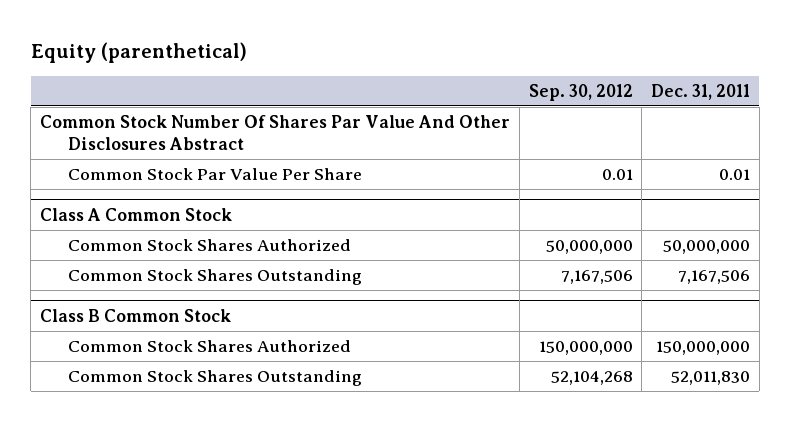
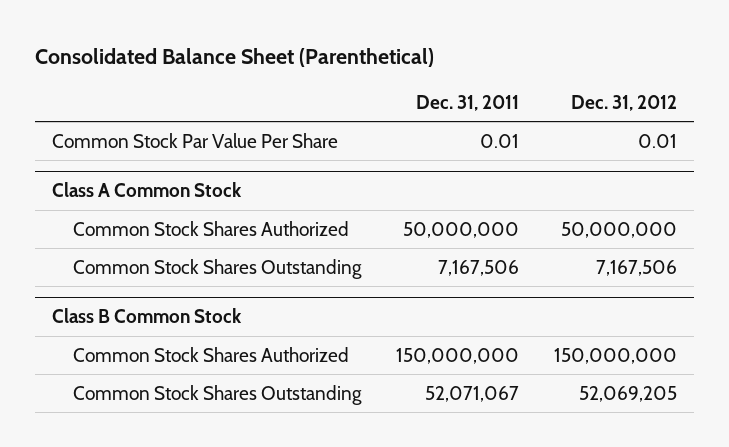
[30,42,247,64] Equity (parenthetical) -> [35,48,435,68] Consolidated Balance Sheet (Parenthetical)
[528,83,633,101] Sep. 30, 2012 -> none
none -> [570,94,677,111] Dec. 31, 2012
[40,115,511,150] Common Stock Number Of Shares Par Value And Other Disclosures Abstract -> none
[671,371,751,386] 52,011,830 -> [424,385,519,402] 52,071,067

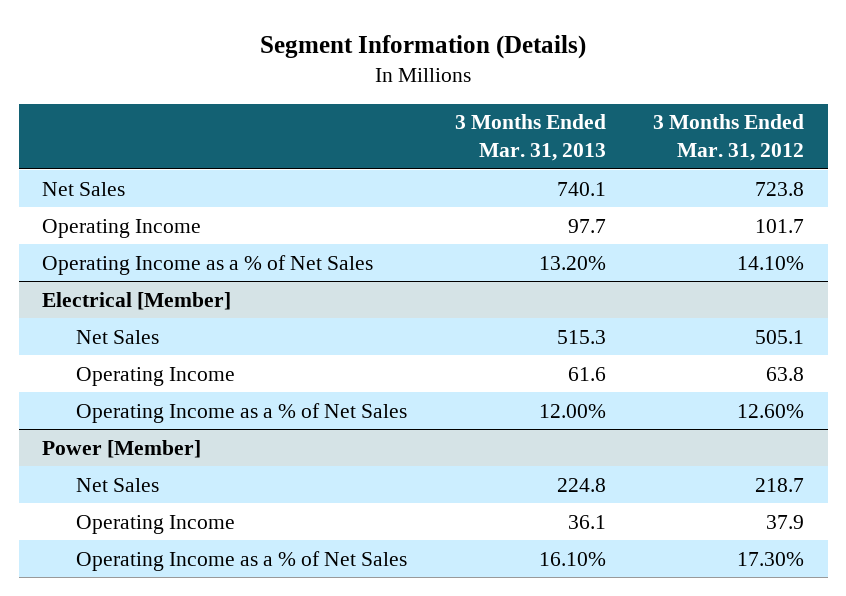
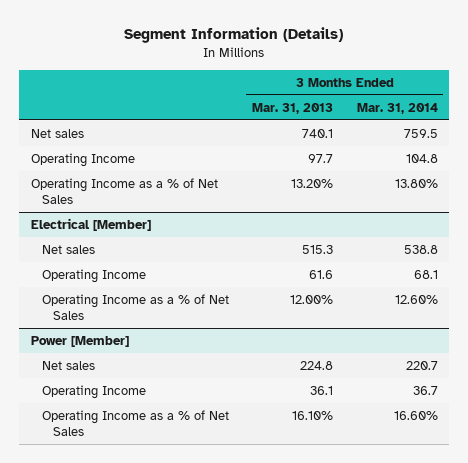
[653,114,805,161] 3 Months Ended Mar. 31, 2012 -> none
none -> [356,102,438,114] Mar. 31, 2014
[42,181,126,196] Net Sales -> [30,128,84,138] Net sales
[76,329,160,344] Net Sales -> [41,244,95,254] Net sales
[76,477,160,492] Net Sales -> [41,360,95,370] Net sales

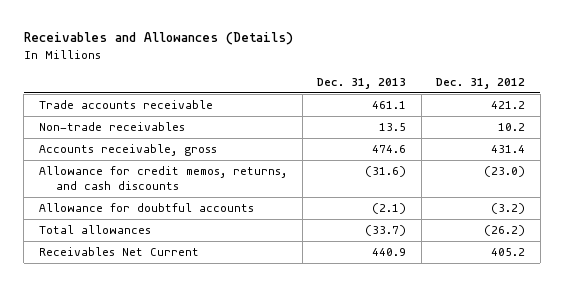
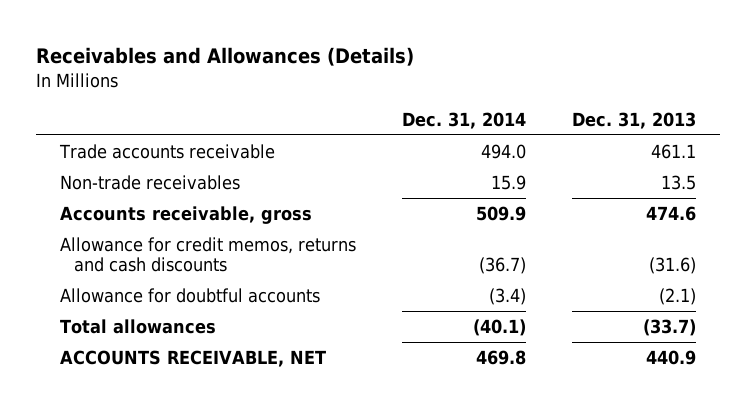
[436,77,526,89] Dec. 31, 2012 -> none
none -> [402,111,527,129] Dec. 31, 2014
[39,166,288,191] Allowance for credit memos, returns, and cash discounts -> [59,236,356,273] Allowance for credit memos, returns and cash discounts
[39,247,200,257] Receivables Net Current -> [59,349,326,367] ACCOUNTS RECEIVABLE, NET

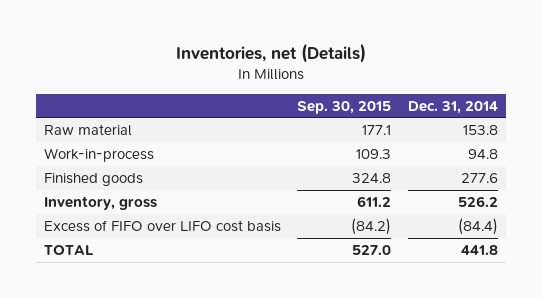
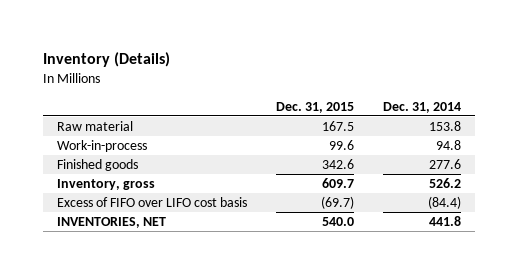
[175,42,366,63] Inventories, net (Details) -> [42,52,170,68] Inventory (Details)
[297,100,392,114] Sep. 30, 2015 -> none
none -> [276,101,355,113] Dec. 31, 2015
[44,244,95,255] TOTAL -> [57,217,167,229] INVENTORIES, NET

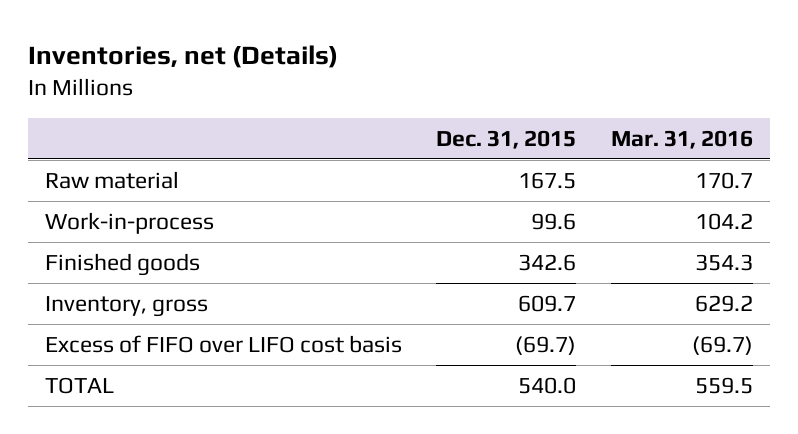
[42,52,170,68] Inventory (Details) -> [27,44,338,68] Inventories, net (Details)
[382,101,461,113] Dec. 31, 2014 -> none
none -> [610,129,753,149] Mar. 31, 2016
[57,217,167,229] INVENTORIES, NET -> [45,376,115,394] TOTAL

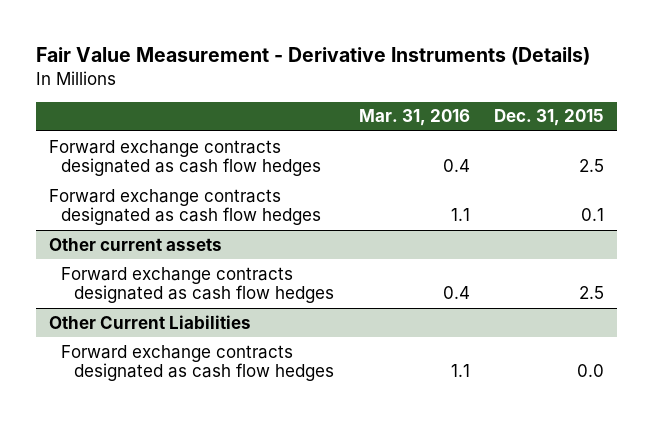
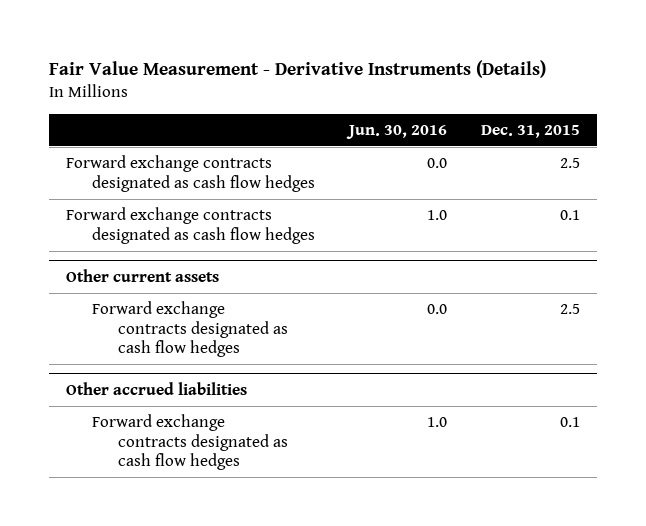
[358,109,470,127] Mar. 31, 2016 -> none
none -> [346,125,448,140] Jun. 30, 2016
[48,314,251,329] Other Current Liabilities -> [66,381,248,395] Other accrued liabilities
[577,364,605,378] 0.0 -> [560,417,581,428] 0.1

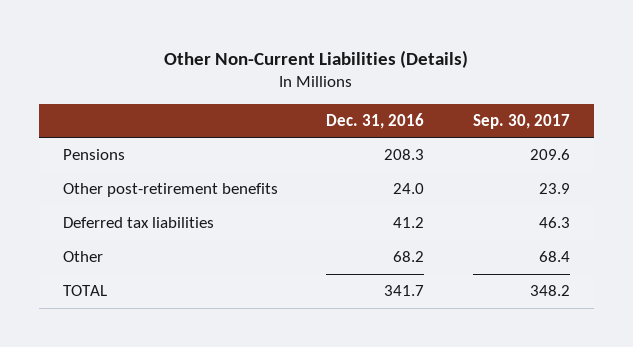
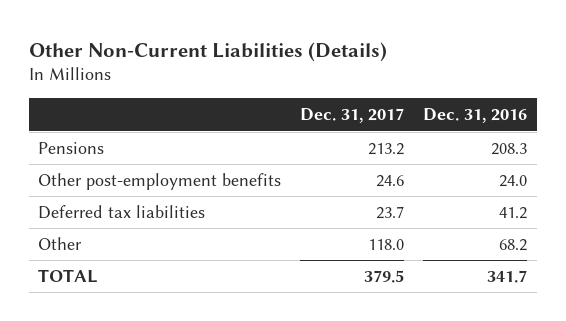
[472,113,570,129] Sep. 30, 2017 -> none
none -> [300,108,405,124] Dec. 31, 2017
[62,183,278,198] Other post-retirement benefits -> [38,173,282,191] Other post-employment benefits

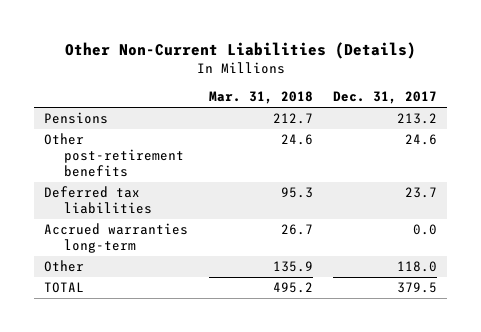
[423,108,528,124] Dec. 31, 2016 -> none
none -> [208,91,313,105] Mar. 31, 2018
[38,173,282,191] Other post-employment benefits -> [44,133,185,178] Other post-retirement benefits
none -> [44,223,189,254] Accrued warranties long-term

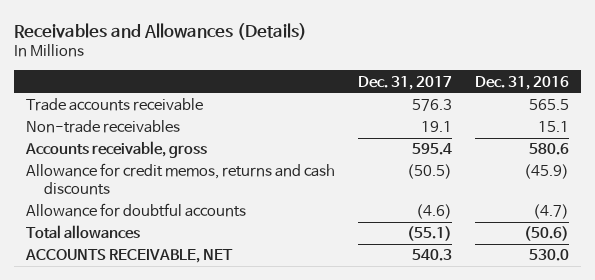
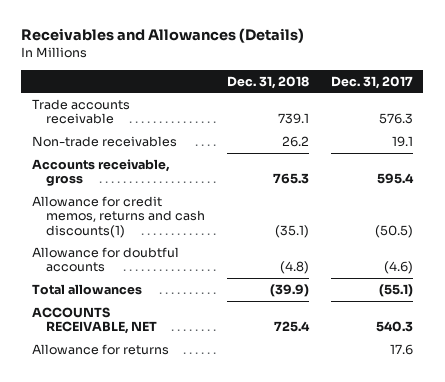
[475,75,570,90] Dec. 31, 2016 -> none
none -> [226,75,309,89] Dec. 31, 2018
[25,163,335,195] Allowance for credit memos, returns and cash discounts -> [31,195,206,238] Allowance for credit memos, returns and cash discounts(1)
none -> [31,343,169,355] Allowance for returns

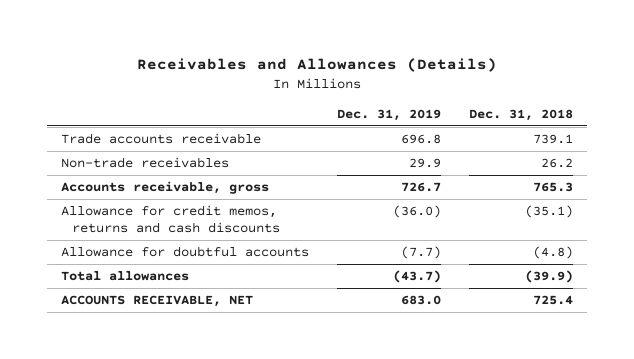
[330,75,413,89] Dec. 31, 2017 -> none
none -> [336,108,441,121] Dec. 31, 2019
[31,195,206,238] Allowance for credit memos, returns and cash discounts(1) -> [60,205,280,234] Allowance for credit memos, returns and cash discounts
[31,343,169,355] Allowance for returns -> none

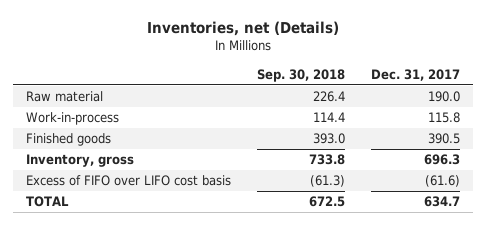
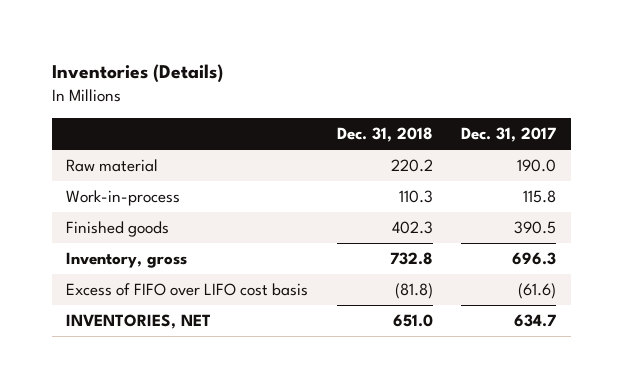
[147,21,340,37] Inventories, net (Details) -> [52,64,224,84] Inventories (Details)
[257,68,346,82] Sep. 30, 2018 -> none
none -> [336,127,433,143] Dec. 31, 2018
[26,196,70,208] TOTAL -> [66,313,212,329] INVENTORIES, NET

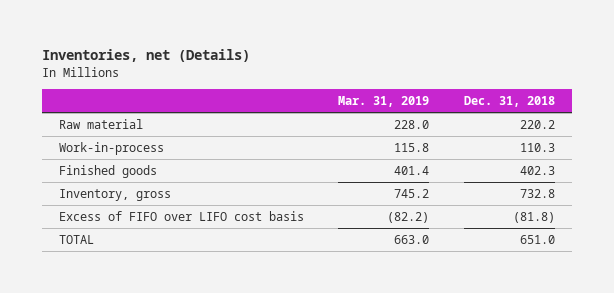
[52,64,224,84] Inventories (Details) -> [41,49,250,63] Inventories, net (Details)
[461,127,557,143] Dec. 31, 2017 -> none
none -> [338,95,430,107] Mar. 31, 2019
[66,313,212,329] INVENTORIES, NET -> [58,235,94,245] TOTAL

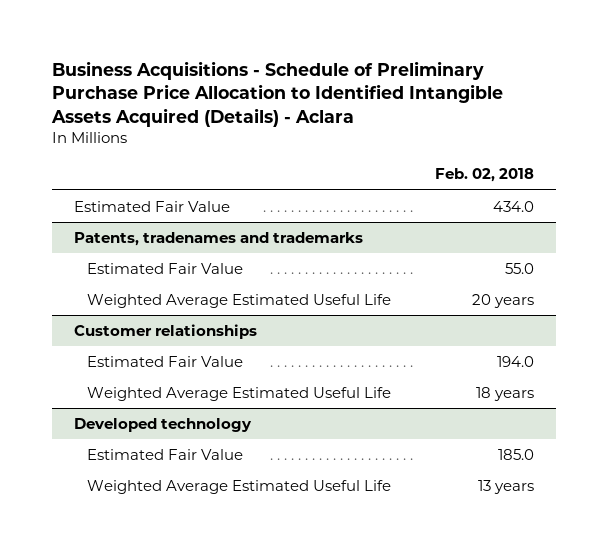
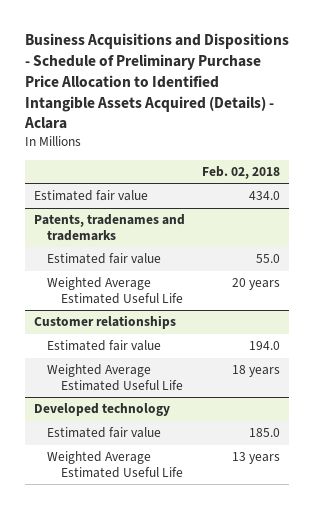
[51,60,504,127] Business Acquisitions - Schedule of Preliminary Purchase Price Allocation to Identified Intangible Assets Acquired (Details) - Aclara -> [23,33,289,130] Business Acquisitions and Dispositions - Schedule of Preliminary Purchase Price Allocation to Identified Intangible Assets Acquired (Details) - Aclara
[74,200,231,212] Estimated Fair Value -> [33,190,148,202] Estimated fair value
[86,262,243,274] Estimated Fair Value -> [47,253,162,265] Estimated fair value
[86,355,243,367] Estimated Fair Value -> [47,340,162,352] Estimated fair value
[86,448,243,460] Estimated Fair Value -> [47,427,162,439] Estimated fair value

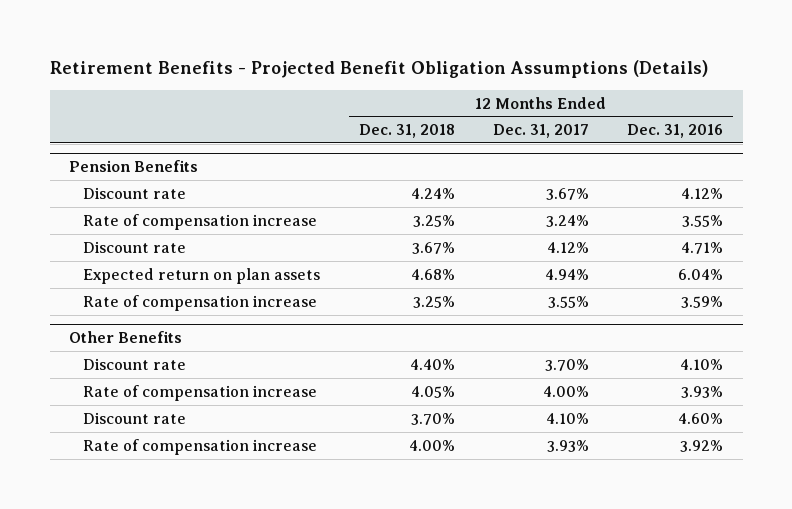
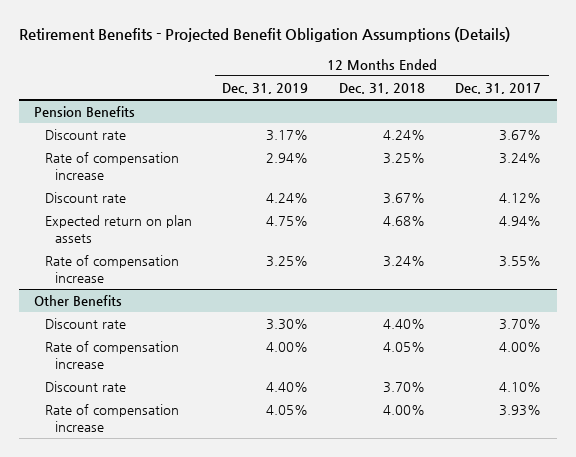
[627,124,724,139] Dec. 31, 2016 -> none
none -> [222,83,309,95] Dec. 31, 2019
[412,295,455,308] 3.25% -> [382,256,425,268] 3.24%

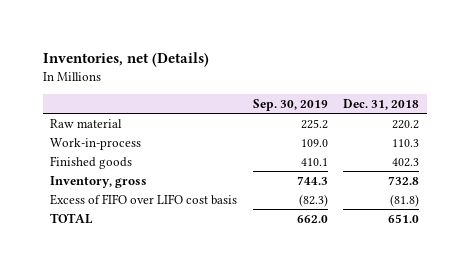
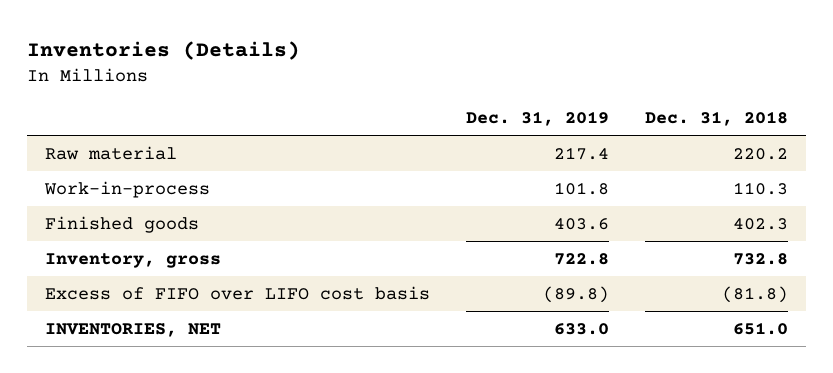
[42,51,209,67] Inventories, net (Details) -> [26,41,300,61] Inventories (Details)
[252,98,328,111] Sep. 30, 2019 -> none
none -> [466,111,610,127] Dec. 31, 2019
[50,212,94,224] TOTAL -> [44,323,221,338] INVENTORIES, NET

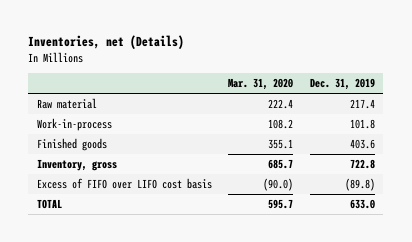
[26,41,300,61] Inventories (Details) -> [28,35,185,50] Inventories, net (Details)
[645,111,789,127] Dec. 31, 2018 -> none
none -> [228,78,294,91] Mar. 31, 2020
[44,323,221,338] INVENTORIES, NET -> [36,199,62,210] TOTAL

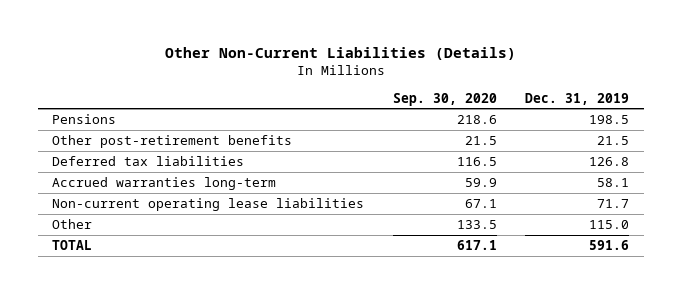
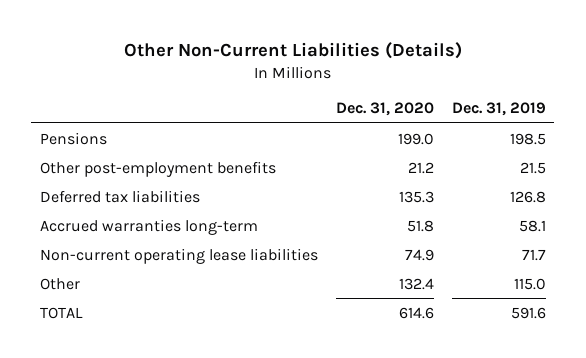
[392,92,497,106] Sep. 30, 2020 -> none
none -> [335,102,434,117] Dec. 31, 2020
[52,134,293,148] Other post-retirement benefits -> [40,160,277,177] Other post-employment benefits

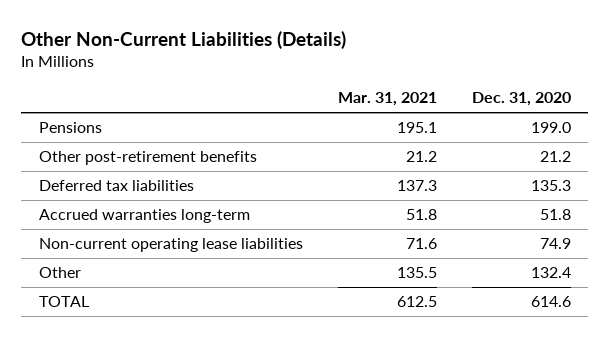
[451,102,546,117] Dec. 31, 2019 -> none
none -> [337,92,437,107] Mar. 31, 2021
[40,160,277,177] Other post-employment benefits -> [38,151,257,166] Other post-retirement benefits

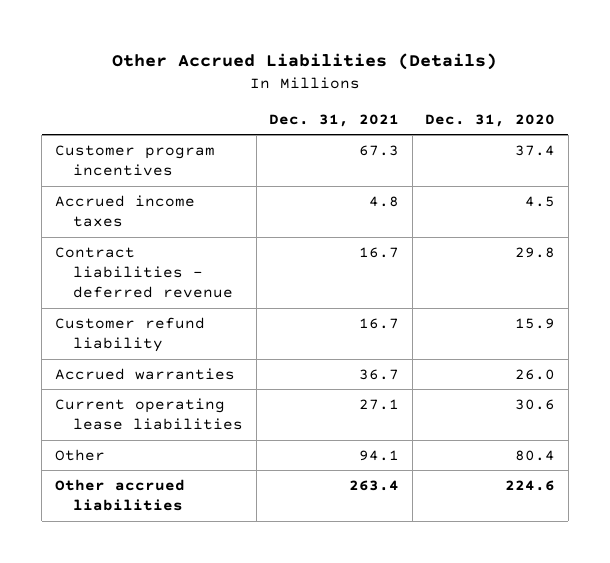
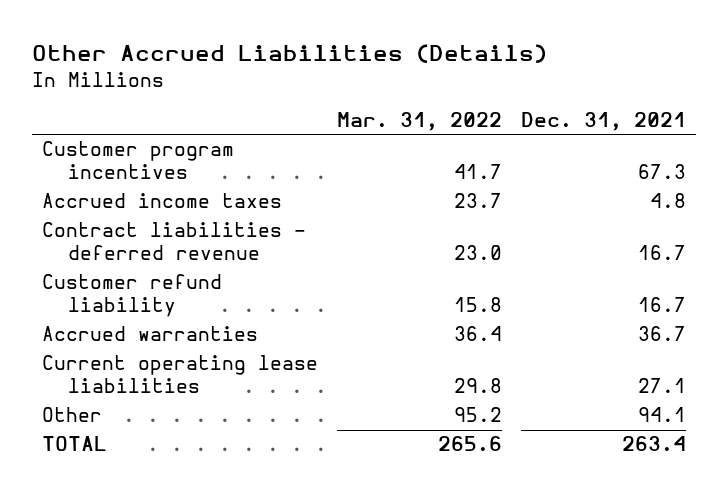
[425,113,556,127] Dec. 31, 2020 -> none
none -> [336,112,502,132] Mar. 31, 2022
[54,478,185,512] Other accrued liabilities -> [41,436,107,452] TOTAL

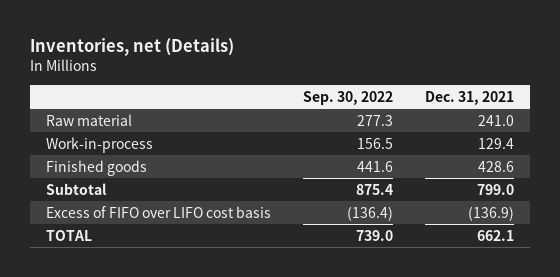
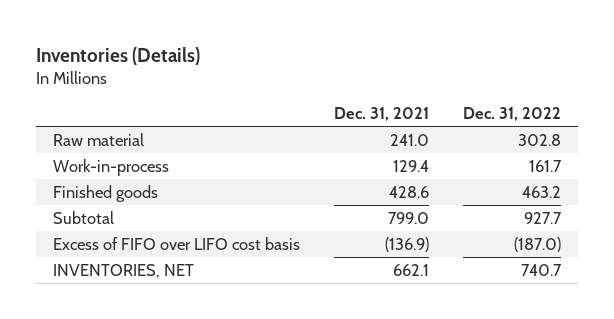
[29,37,234,56] Inventories, net (Details) -> [36,46,201,65] Inventories (Details)
[303,90,394,105] Sep. 30, 2022 -> none
none -> [462,106,561,121] Dec. 31, 2022
[45,229,92,241] TOTAL -> [53,263,195,278] INVENTORIES, NET

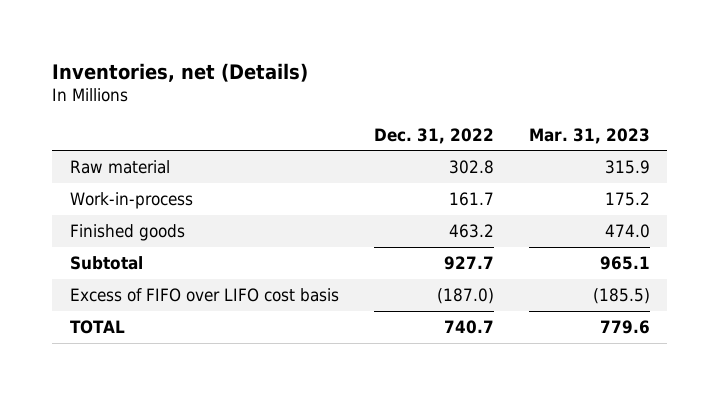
[36,46,201,65] Inventories (Details) -> [52,62,309,82] Inventories, net (Details)
[333,106,429,121] Dec. 31, 2021 -> none
none -> [528,127,650,144] Mar. 31, 2023
[53,263,195,278] INVENTORIES, NET -> [69,320,125,335] TOTAL

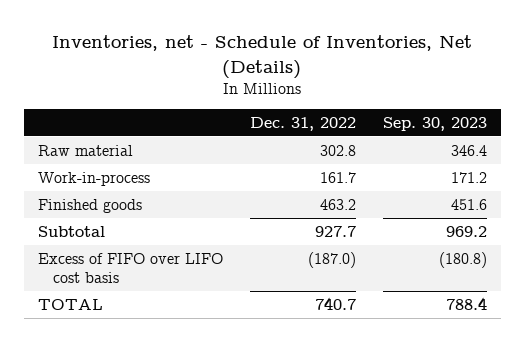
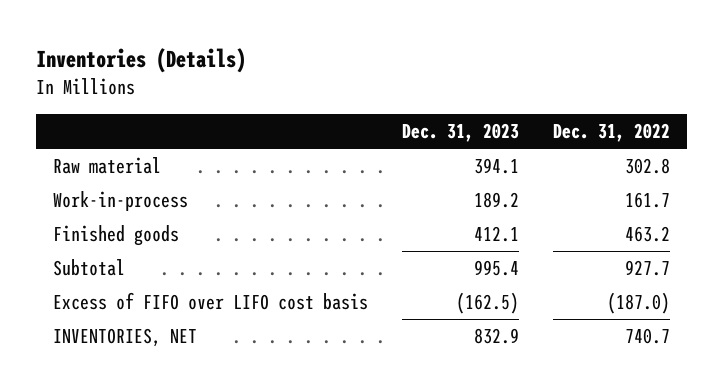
[52,35,473,79] Inventories, net - Schedule of Inventories, Net (Details) -> [35,47,246,73] Inventories (Details)
[382,116,487,131] Sep. 30, 2023 -> none
none -> [402,123,520,143] Dec. 31, 2023
[37,298,103,310] TOTAL -> [52,328,197,348] INVENTORIES, NET

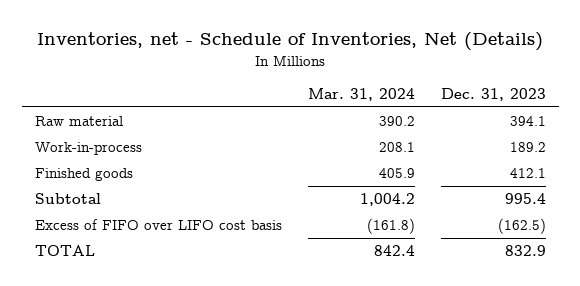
[35,47,246,73] Inventories (Details) -> [37,32,544,52] Inventories, net - Schedule of Inventories, Net (Details)
[553,123,671,143] Dec. 31, 2022 -> none
none -> [307,88,415,102] Mar. 31, 2024
[52,328,197,348] INVENTORIES, NET -> [34,245,95,257] TOTAL

